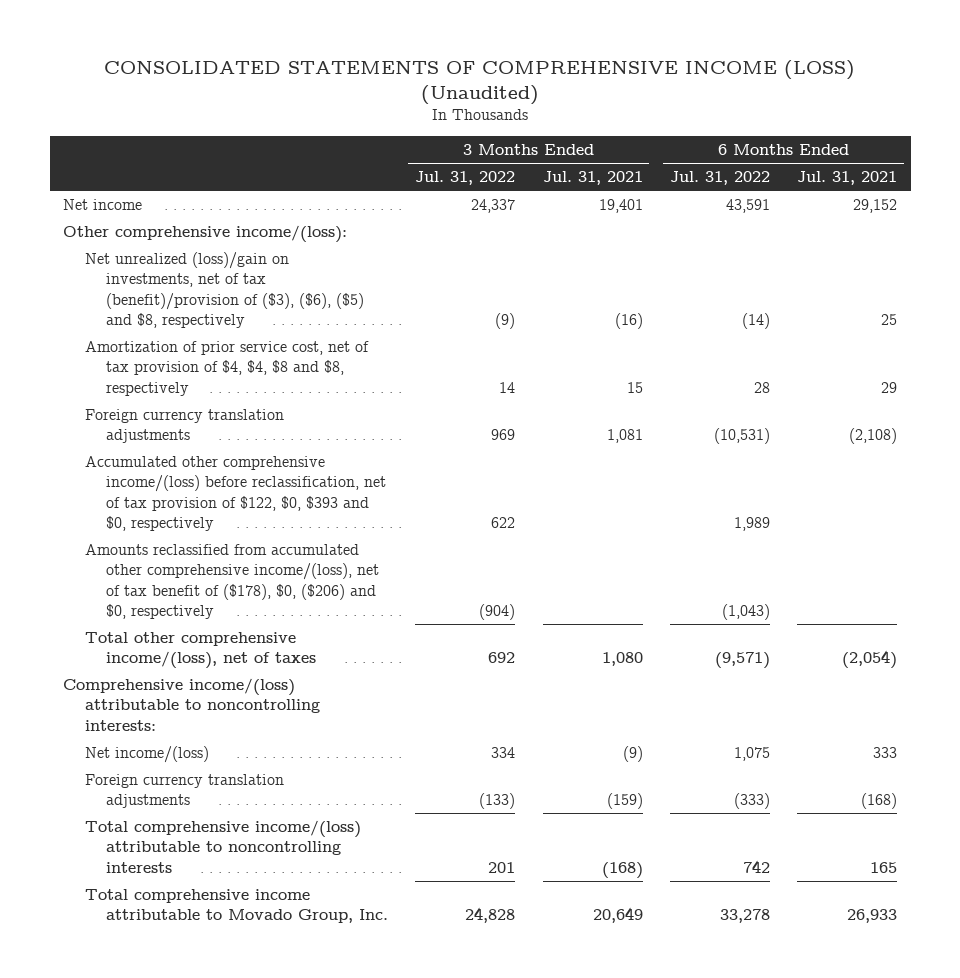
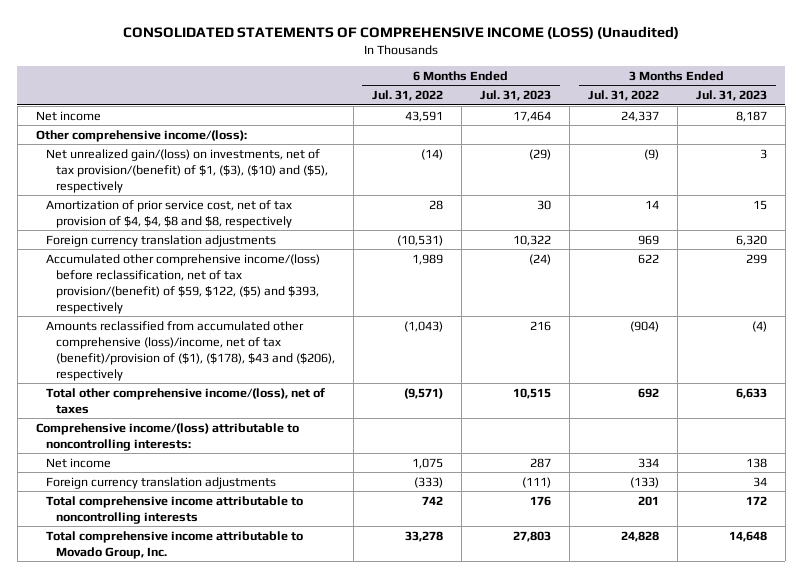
[542,171,643,186] Jul. 31, 2021 -> none
[797,171,898,186] Jul. 31, 2021 -> none
none -> [479,90,551,102] Jul. 31, 2023
none -> [695,90,767,102] Jul. 31, 2023
[84,251,364,328] Net unrealized (loss)/gain on investments, net of tax (benefit)/provision of ($3), ($6), ($5) and $8, respectively -> [45,148,328,193] Net unrealized gain/(loss) on investments, net of tax provision/(benefit) of $1, ($3), ($10) and ($5), respectively
[84,455,386,531] Accumulated other comprehensive income/(loss) before reclassification, net of tax provision of $122, $0, $393 and $0, respectively -> [45,253,320,314] Accumulated other comprehensive income/(loss) before reclassification, net of tax provision/(benefit) of $59, $122, ($5) and $393, respectively
[84,543,379,619] Amounts reclassified from accumulated other comprehensive income/(loss), net of tax benefit of ($178), $0, ($206) and $0, respectively -> [45,320,335,381] Amounts reclassified from accumulated other comprehensive (loss)/income, net of tax (benefit)/provision of ($1), ($178), $43 and ($206), respectively
[84,745,209,763] Net income/(loss) -> [45,457,111,468] Net income
[84,819,361,873] Total comprehensive income/(loss) attributable to noncontrolling interests -> [45,495,303,524] Total comprehensive income attributable to noncontrolling interests

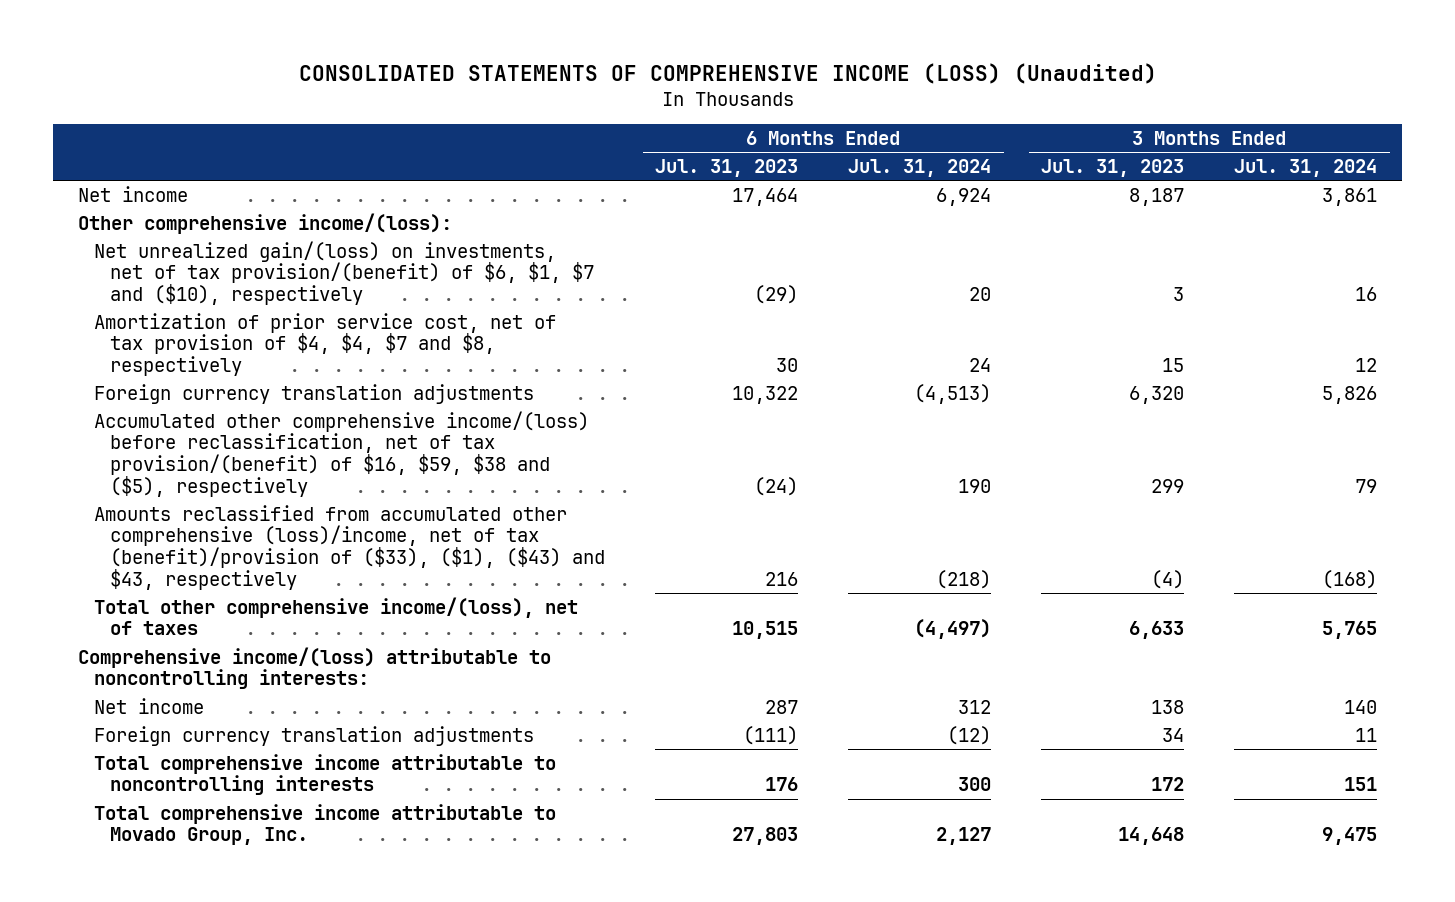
[371,90,443,102] Jul. 31, 2022 -> none
[587,90,659,102] Jul. 31, 2022 -> none
none -> [848,159,992,178] Jul. 31, 2024
none -> [1234,159,1378,178] Jul. 31, 2024
[45,148,328,193] Net unrealized gain/(loss) on investments, net of tax provision/(benefit) of $1, ($3), ($10) and ($5), respectively -> [93,240,595,306] Net unrealized gain/(loss) on investments, net of tax provision/(benefit) of $6, $1, $7 and ($10), respectively
[45,199,292,228] Amortization of prior service cost, net of tax provision of $4, $4, $8 and $8, respectively -> [93,312,556,377] Amortization of prior service cost, net of tax provision of $4, $4, $7 and $8, respectively
[45,253,320,314] Accumulated other comprehensive income/(loss) before reclassification, net of tax provision/(benefit) of $59, $122, ($5) and $393, respectively -> [93,410,589,497] Accumulated other comprehensive income/(loss) before reclassification, net of tax provision/(benefit) of $16, $59, $38 and ($5), respectively
[45,320,335,381] Amounts reclassified from accumulated other comprehensive (loss)/income, net of tax (benefit)/provision of ($1), ($178), $43 and ($206), respectively -> [93,504,606,590] Amounts reclassified from accumulated other comprehensive (loss)/income, net of tax (benefit)/provision of ($33), ($1), ($43) and $43, respectively

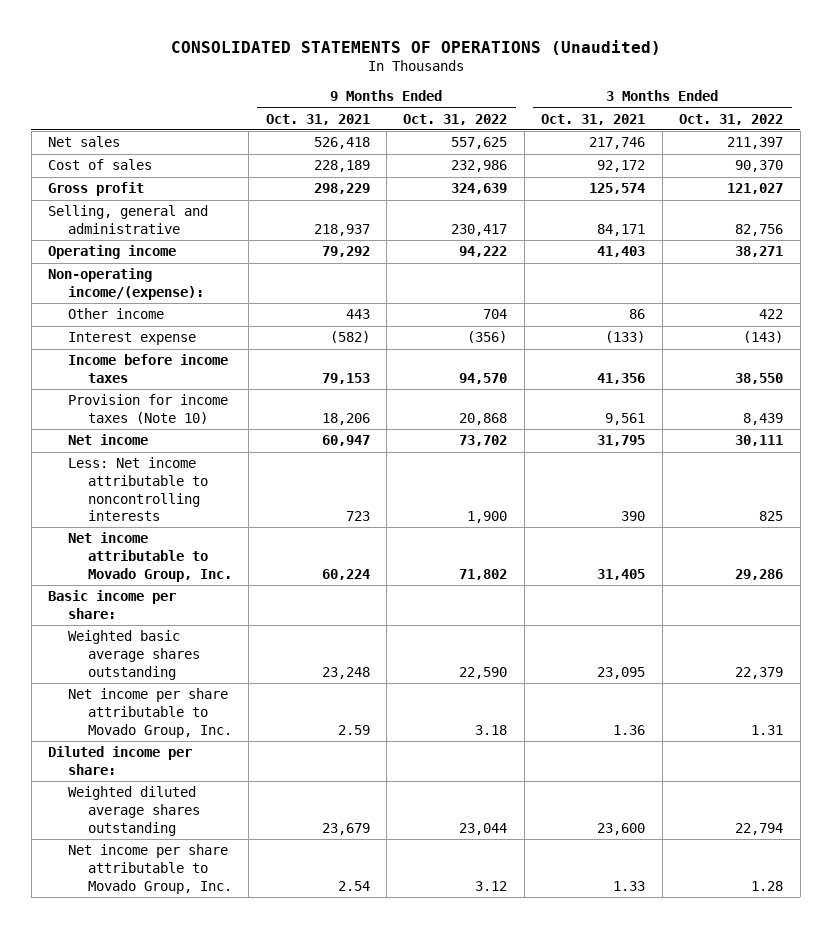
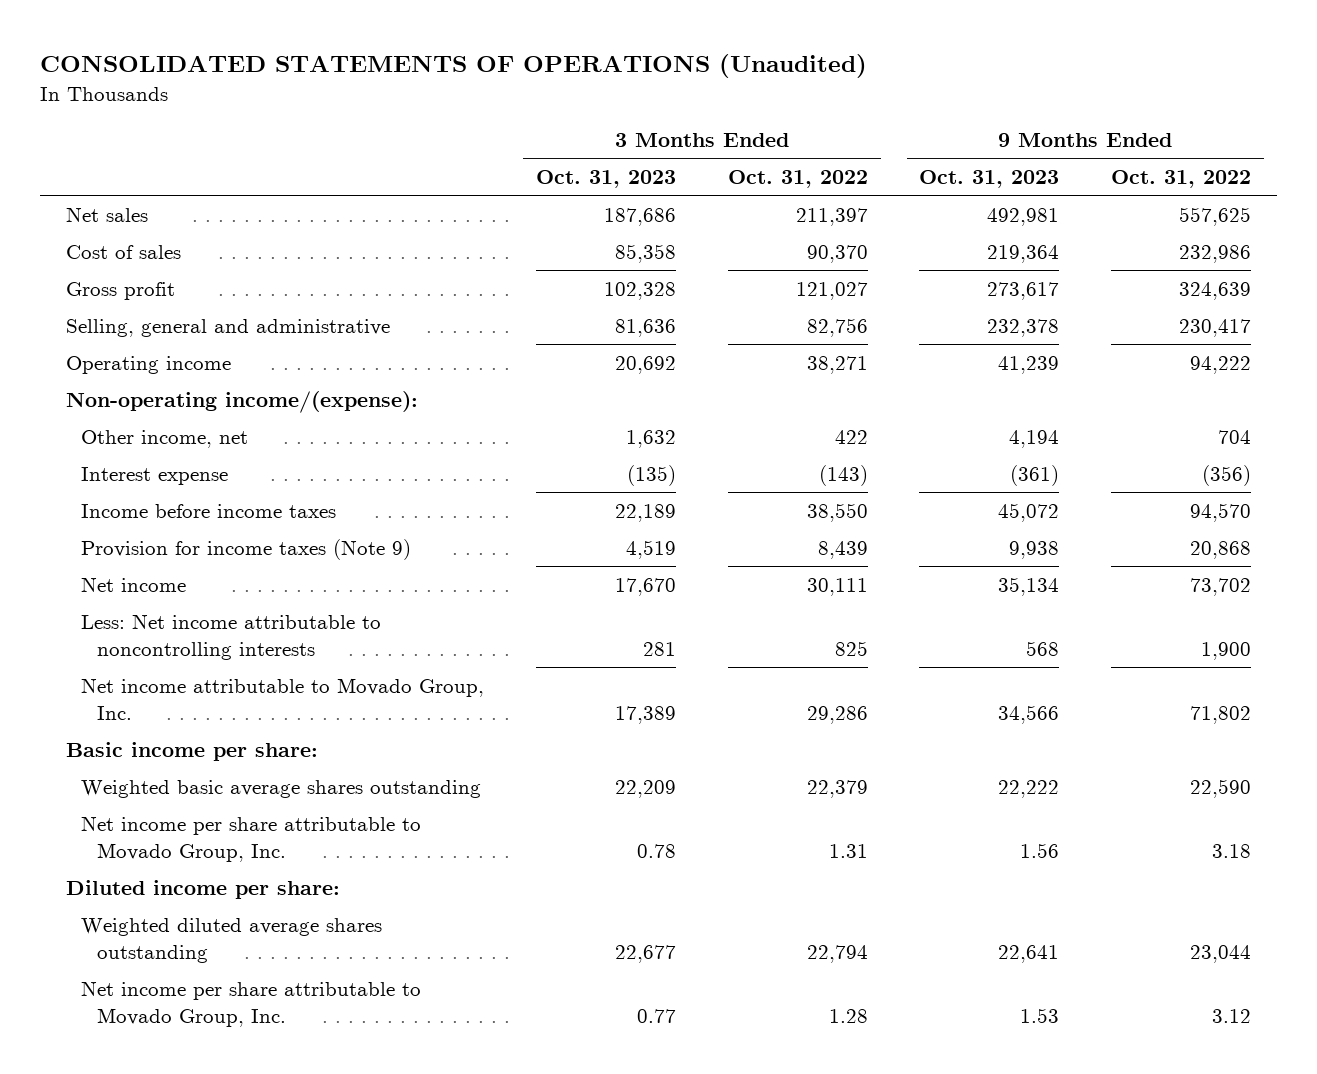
[265,113,370,125] Oct. 31, 2021 -> none
[541,113,646,125] Oct. 31, 2021 -> none
none -> [535,170,676,189] Oct. 31, 2023
none -> [919,170,1060,189] Oct. 31, 2023
[67,308,164,320] Other income -> [81,429,249,448] Other income, net
[67,394,228,424] Provision for income taxes (Note 10) -> [81,538,412,560] Provision for income taxes (Note 9)

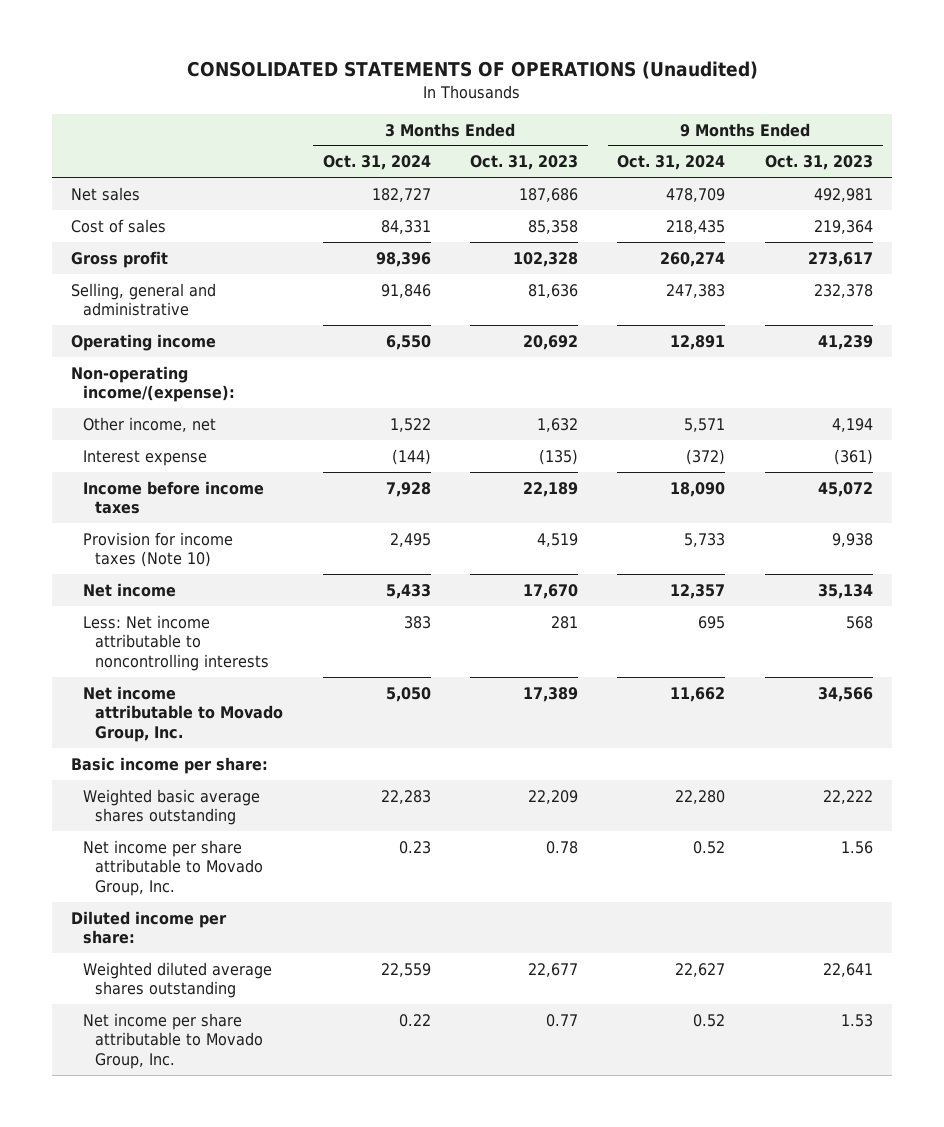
[727,170,868,189] Oct. 31, 2022 -> none
[1111,170,1252,189] Oct. 31, 2022 -> none
none -> [322,155,431,171] Oct. 31, 2024
none -> [617,155,726,171] Oct. 31, 2024
[81,538,412,560] Provision for income taxes (Note 9) -> [83,531,234,568] Provision for income taxes (Note 10)

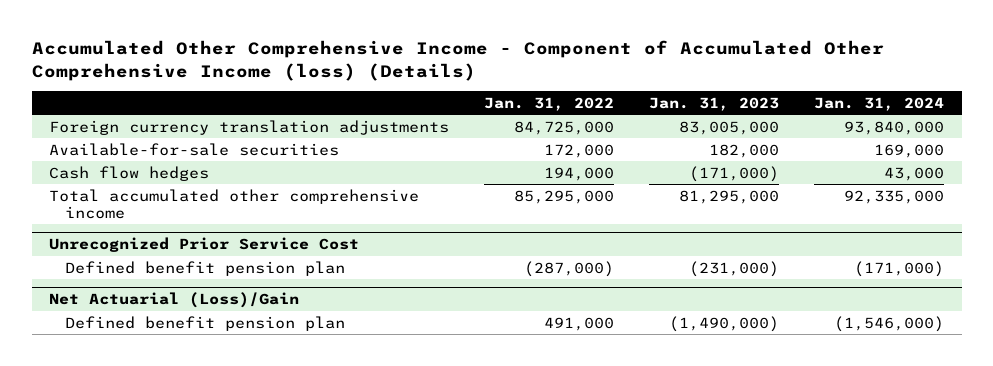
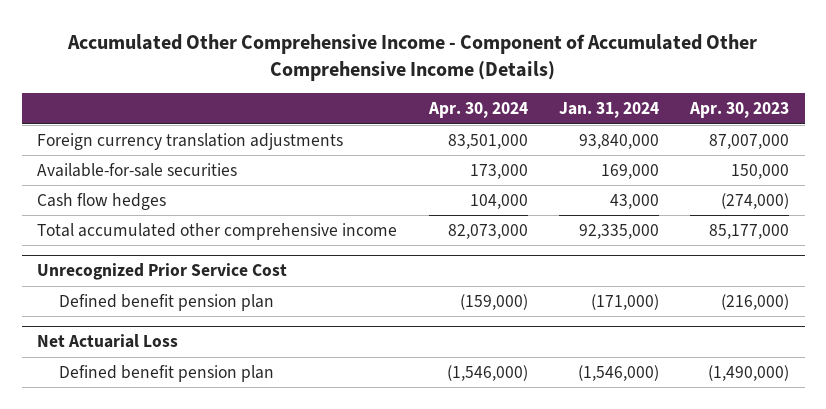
[31,40,884,81] Accumulated Other Comprehensive Income - Component of Accumulated Other Comprehensive Income (loss) (Details) -> [67,33,758,81] Accumulated Other Comprehensive Income - Component of Accumulated Other Comprehensive Income (Details)
[484,96,615,111] Jan. 31, 2022 -> none
[649,96,780,111] Jan. 31, 2023 -> none
none -> [427,102,528,119] Apr. 30, 2024
none -> [689,102,790,119] Apr. 30, 2023
[49,292,300,309] Net Actuarial (Loss)/Gain -> [37,334,179,349] Net Actuarial Loss

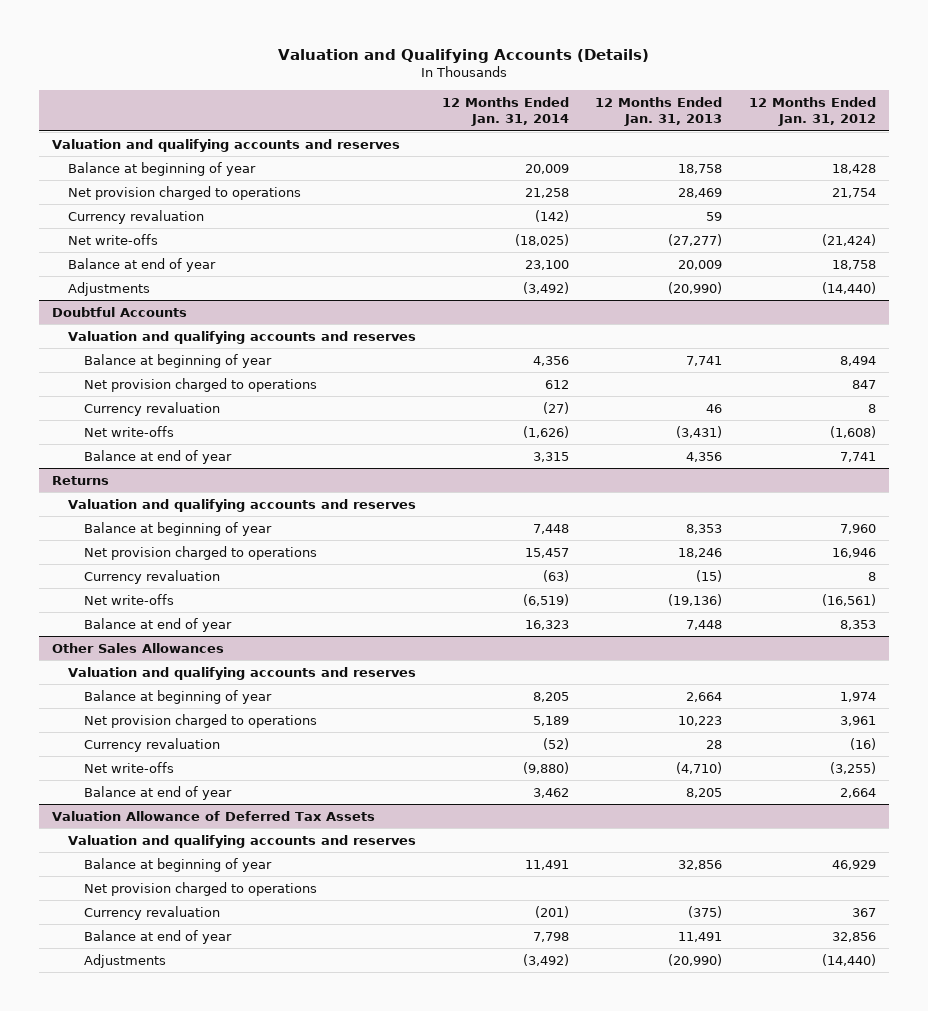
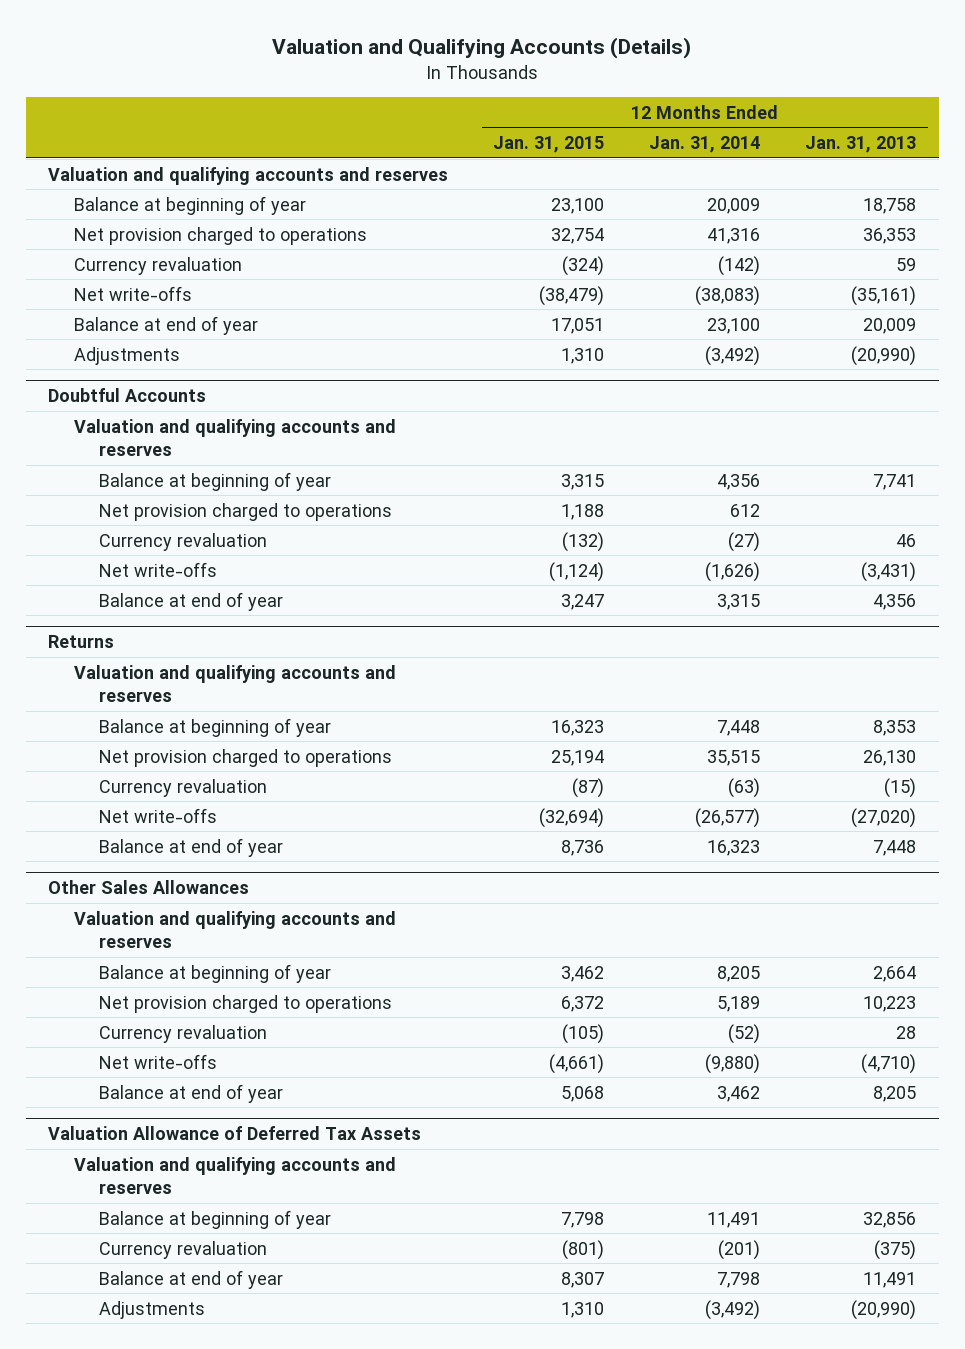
[748,97,876,127] 12 Months Ended Jan. 31, 2012 -> none
none -> [493,136,605,154] Jan. 31, 2015
[525,187,570,198] 21,258 -> [707,227,761,244] 41,316
[678,187,723,198] 28,469 -> [863,227,917,244] 36,353
[515,233,570,246] (18,025) -> [695,285,761,306] (38,083)
[668,233,723,246] (27,277) -> [851,285,917,306] (35,161)
[525,547,570,558] 15,457 -> [707,749,761,766] 35,515
[678,547,723,558] 18,246 -> [863,749,917,766] 26,130
[523,593,570,606] (6,519) -> [695,807,761,828] (26,577)
[668,593,723,606] (19,136) -> [851,807,917,828] (27,020)
[83,881,317,896] Net provision charged to operations -> none

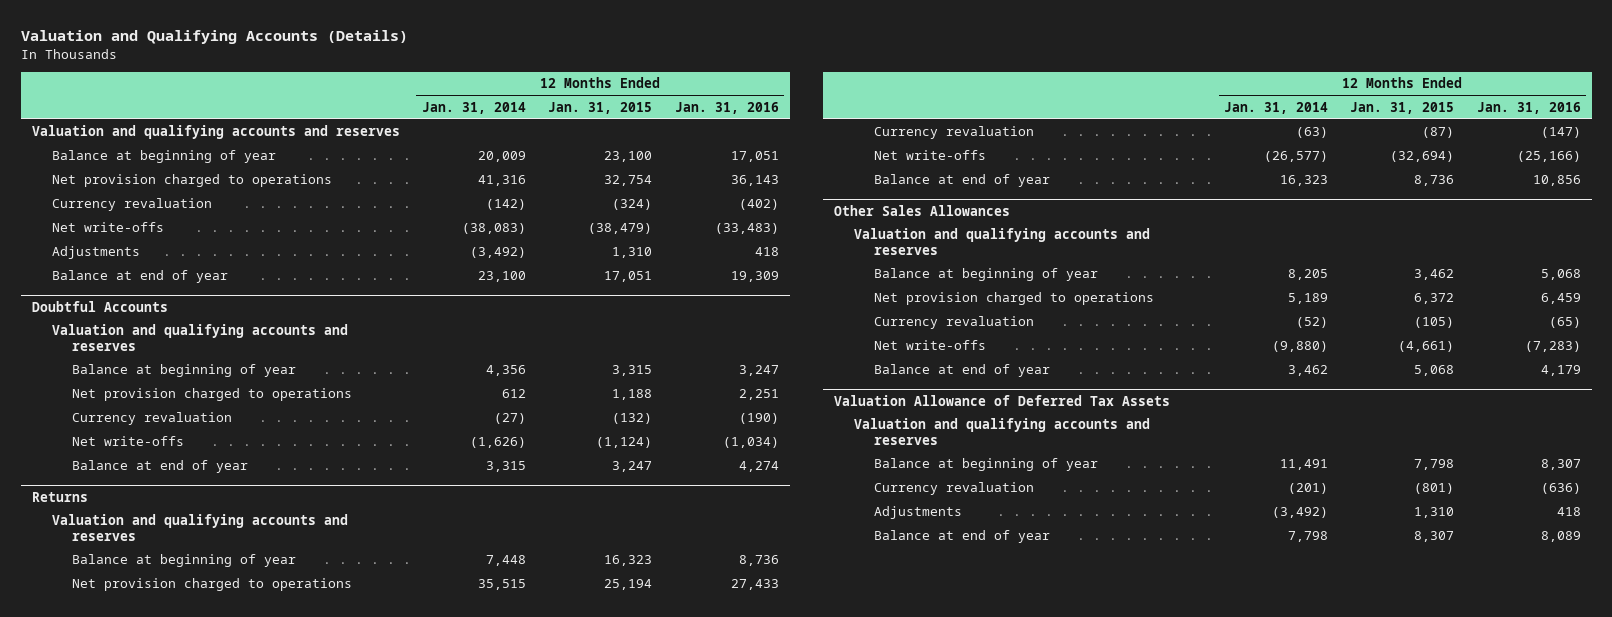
[805,136,917,154] Jan. 31, 2013 -> none
none -> [674,101,779,114] Jan. 31, 2016
[73,315,258,335] Balance at end of year -> [51,270,228,284] Balance at end of year
[98,1269,283,1289] Balance at end of year -> [874,530,1051,544] Balance at end of year

